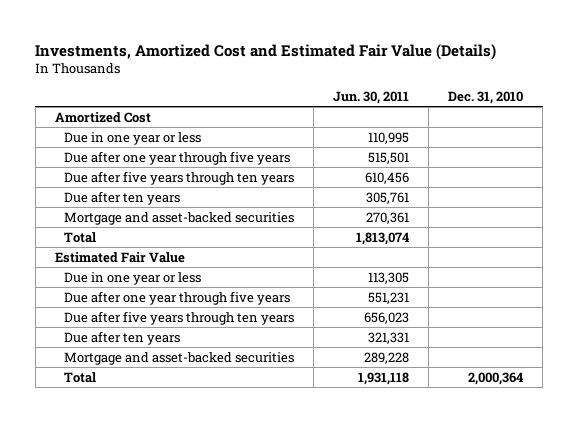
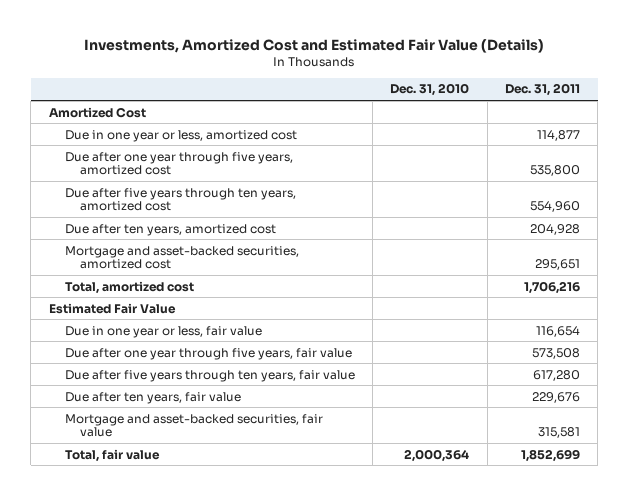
[333,91,410,105] Jun. 30, 2011 -> none
none -> [505,83,581,97] Dec. 31, 2011
[63,131,201,145] Due in one year or less -> [64,129,297,142] Due in one year or less, amortized cost
[63,150,290,165] Due after one year through five years -> [64,151,293,176] Due after one year through five years, amortized cost
[63,170,294,185] Due after five years through ten years -> [64,187,296,212] Due after five years through ten years, amortized cost
[63,190,180,205] Due after ten years -> [64,223,276,236] Due after ten years, amortized cost
[63,211,294,225] Mortgage and asset-backed securities -> [64,245,299,270] Mortgage and asset-backed securities, amortized cost
[63,231,96,243] Total -> [64,280,194,294] Total, amortized cost
[63,271,201,285] Due in one year or less -> [64,325,262,338] Due in one year or less, fair value
[63,290,290,305] Due after one year through five years -> [64,347,352,360] Due after one year through five years, fair value
[63,310,294,325] Due after five years through ten years -> [64,369,355,382] Due after five years through ten years, fair value
[63,330,180,345] Due after ten years -> [64,391,241,404] Due after ten years, fair value
[63,351,294,365] Mortgage and asset-backed securities -> [64,413,323,438] Mortgage and asset-backed securities, fair value
[63,371,96,383] Total -> [64,448,160,462] Total, fair value

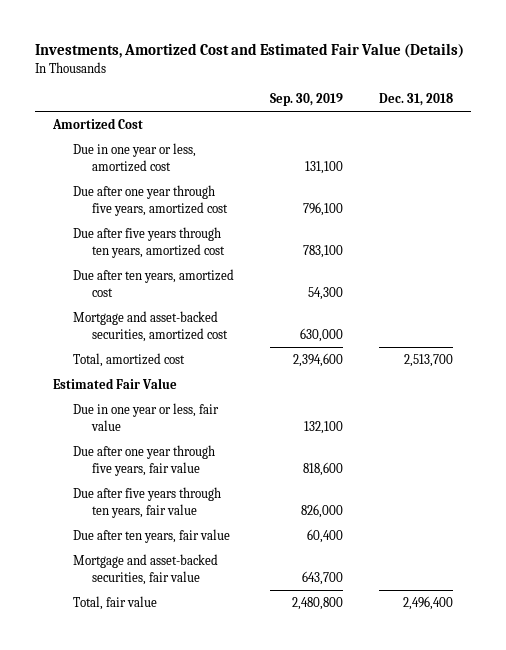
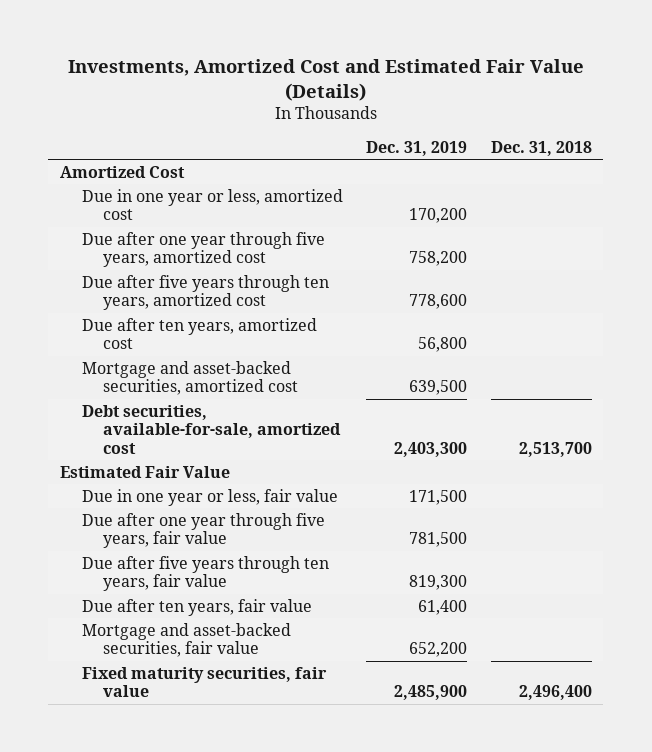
[269,92,343,106] Sep. 30, 2019 -> none
none -> [366,141,468,157] Dec. 31, 2019
[72,352,185,367] Total, amortized cost -> [81,404,342,454] Debt securities, available-for-sale, amortized cost
[72,595,157,610] Total, fair value -> [81,666,327,698] Fixed maturity securities, fair value

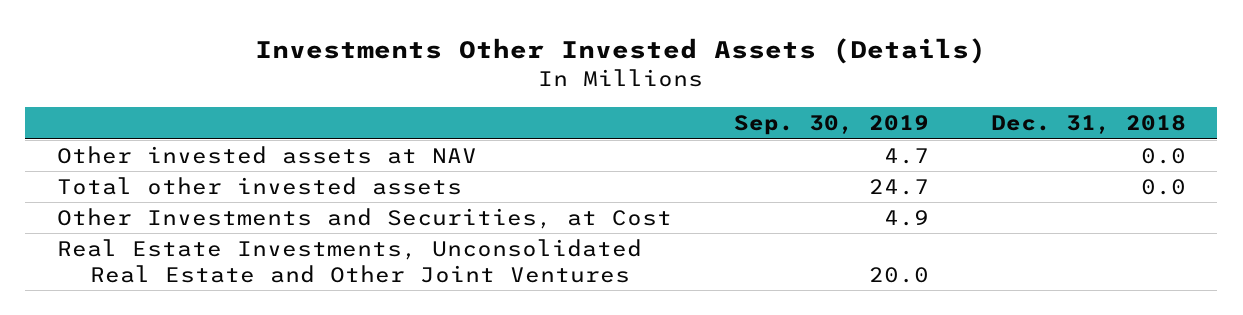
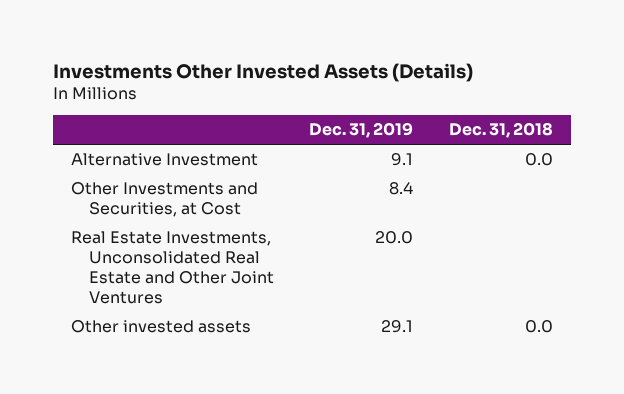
[733,115,929,136] Sep. 30, 2019 -> none
none -> [309,122,414,139] Dec. 31, 2019
[56,177,462,196] Total other invested assets -> none
[56,146,477,165] Other invested assets at NAV -> [70,153,258,167] Alternative Investment
none -> [70,320,251,334] Other invested assets

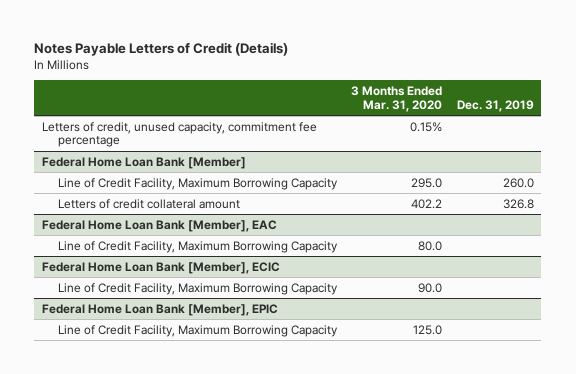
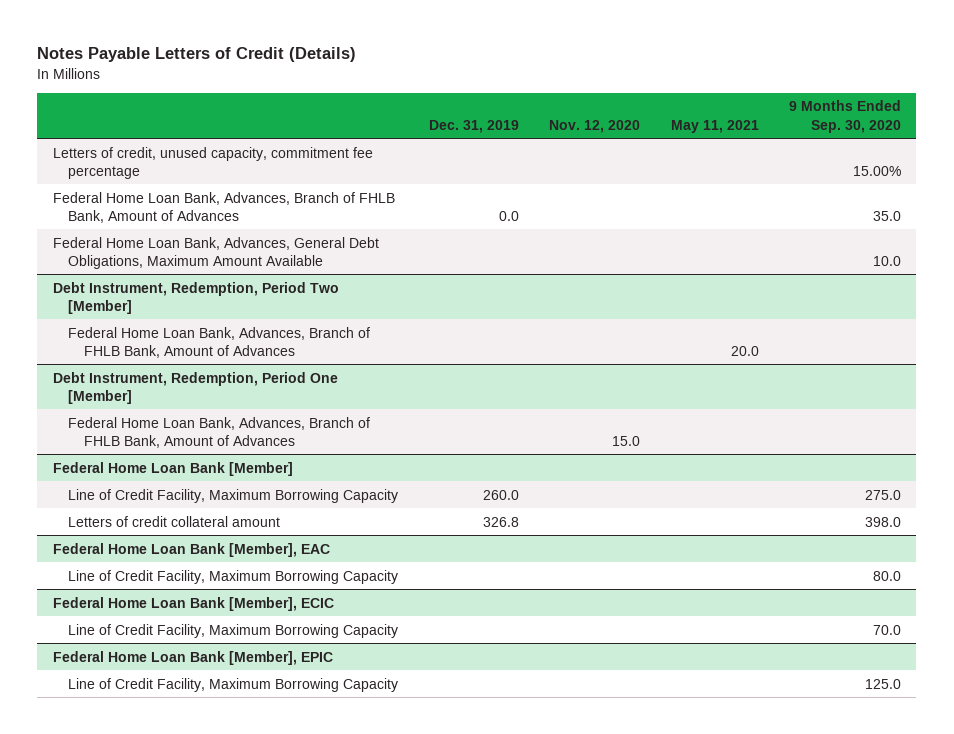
[351,86,443,112] 3 Months Ended Mar. 31, 2020 -> none
none -> [549,119,641,133] Nov. 12, 2020
none -> [670,119,759,133] May 11, 2021
none -> [789,100,902,133] 9 Months Ended Sep. 30, 2020
none -> [52,191,395,223] Federal Home Loan Bank, Advances, Branch of FHLB Bank, Amount of Advances
none -> [52,236,379,269] Federal Home Loan Bank, Advances, General Debt Obligations, Maximum Amount Available
none -> [52,281,339,314] Debt Instrument, Redemption, Period Two [Member]
none -> [68,326,371,358] Federal Home Loan Bank, Advances, Branch of FHLB Bank, Amount of Advances
none -> [52,371,338,404] Debt Instrument, Redemption, Period One [Member]
none -> [68,416,371,448] Federal Home Loan Bank, Advances, Branch of FHLB Bank, Amount of Advances

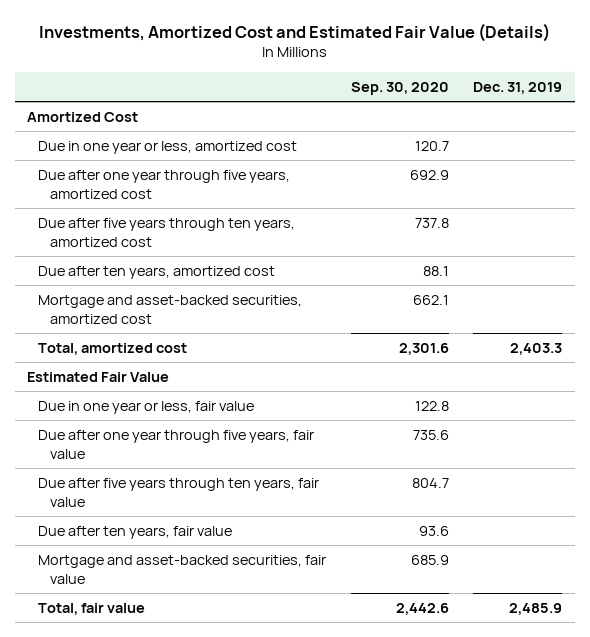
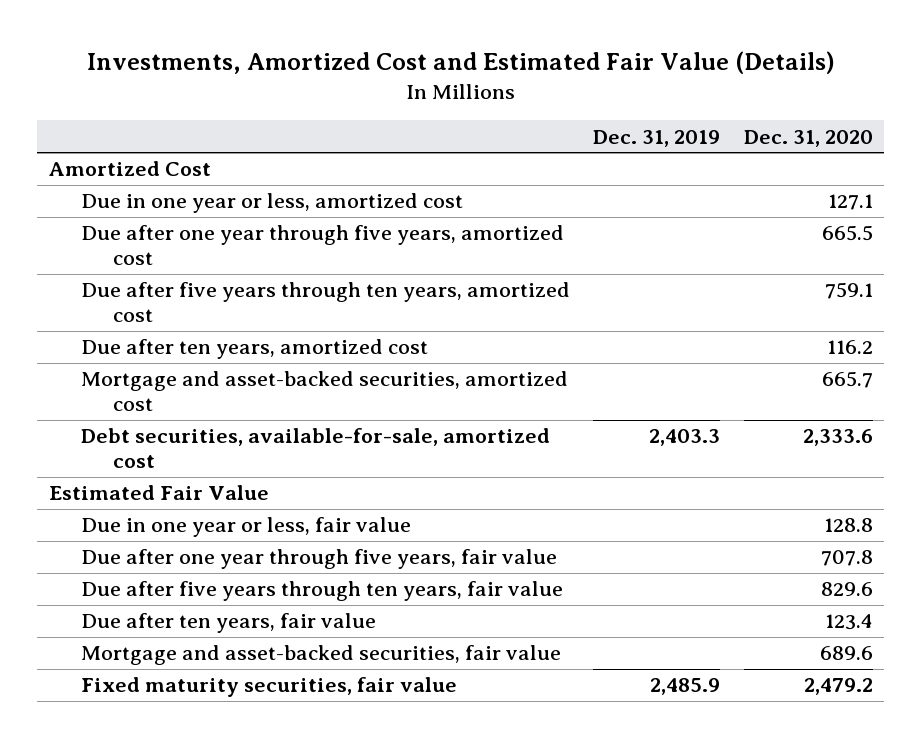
[350,81,449,95] Sep. 30, 2020 -> none
none -> [743,129,873,147] Dec. 31, 2020
[38,342,188,355] Total, amortized cost -> [80,428,550,469] Debt securities, available-for-sale, amortized cost
[38,602,146,615] Total, fair value -> [80,677,457,698] Fixed maturity securities, fair value

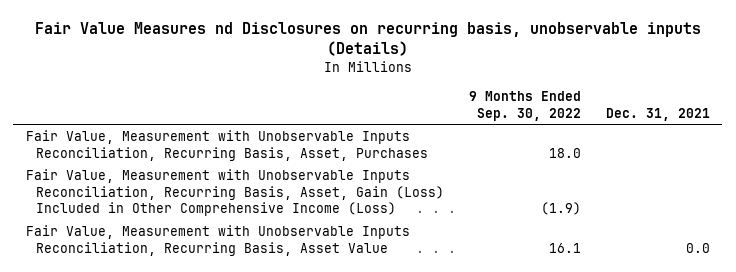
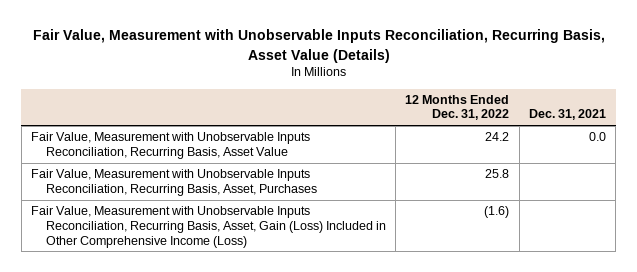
[34,21,701,57] Fair Value Measures nd Disclosures on recurring basis, unobservable inputs (Details) -> [32,29,605,63] Fair Value, Measurement with Unobservable Inputs Reconciliation, Recurring Basis, Asset Value (Details)
[468,91,581,121] 9 Months Ended Sep. 30, 2022 -> none
none -> [405,94,510,121] 12 Months Ended Dec. 31, 2022
[25,224,410,256] Fair Value, Measurement with Unobservable Inputs Reconciliation, Recurring Basis, Asset Value -> [31,132,311,159] Fair Value, Measurement with Unobservable Inputs Reconciliation, Recurring Basis, Asset Value

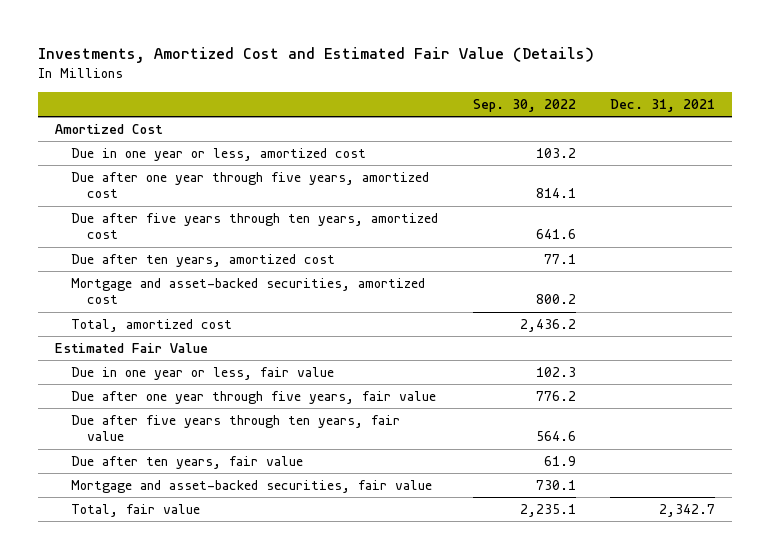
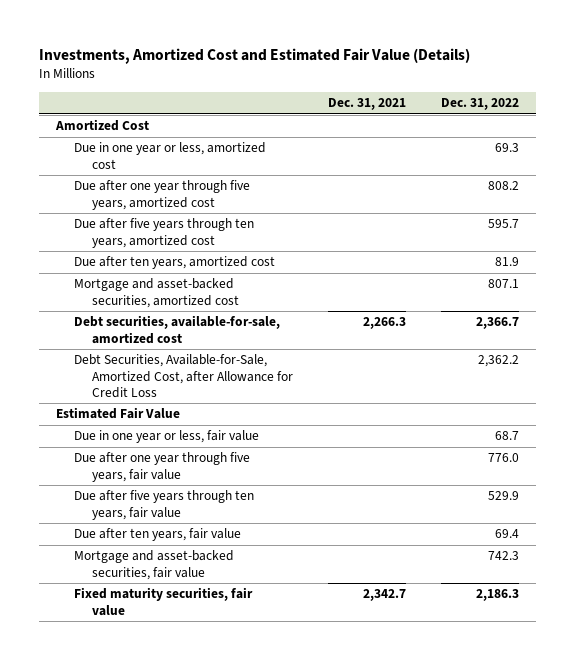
[472,98,576,112] Sep. 30, 2022 -> none
none -> [440,98,519,111] Dec. 31, 2022
none -> [74,315,281,344] Debt securities, available-for-sale, amortized cost
[71,318,233,332] Total, amortized cost -> [74,354,294,398] Debt Securities, Available-for-Sale, Amortized Cost, after Allowance for Credit Loss
[71,503,201,517] Total, fair value -> [74,587,254,616] Fixed maturity securities, fair value

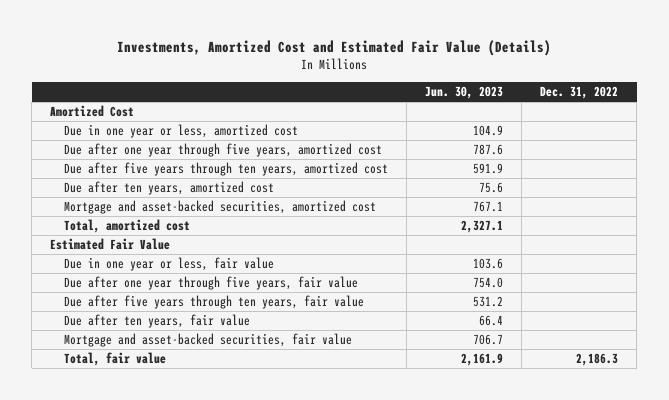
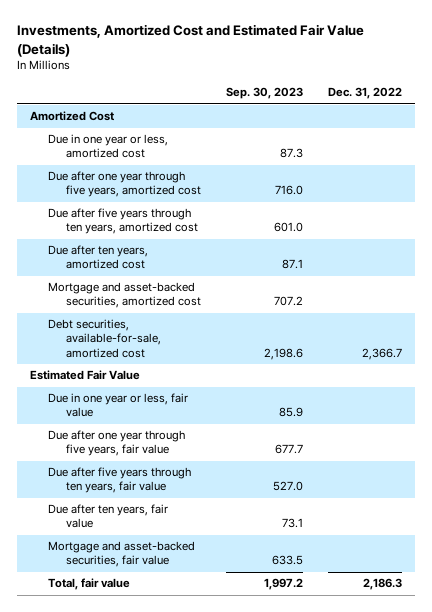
[425,85,504,99] Jun. 30, 2023 -> none
none -> [226,87,304,100] Sep. 30, 2023
[63,219,190,234] Total, amortized cost -> none
none -> [48,319,162,358] Debt securities, available-for-sale, amortized cost

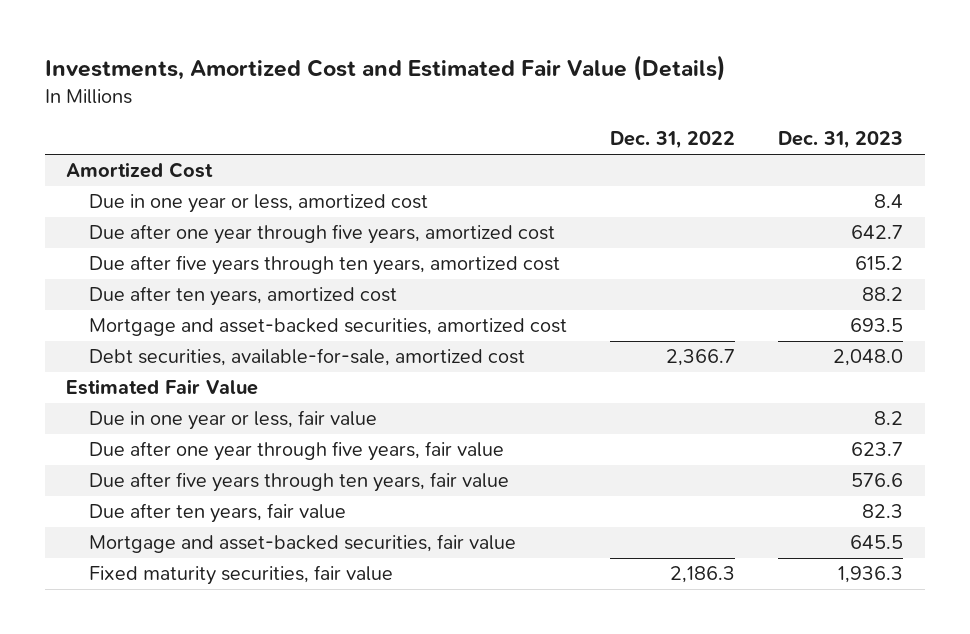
[226,87,304,100] Sep. 30, 2023 -> none
none -> [778,131,904,150] Dec. 31, 2023
[48,578,131,591] Total, fair value -> [88,565,393,586] Fixed maturity securities, fair value

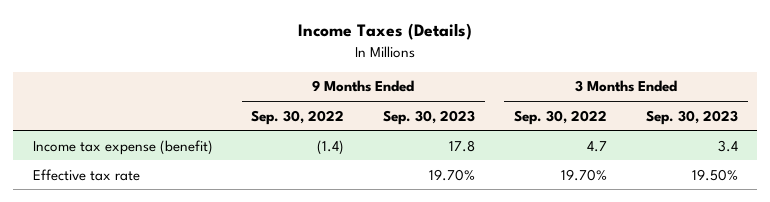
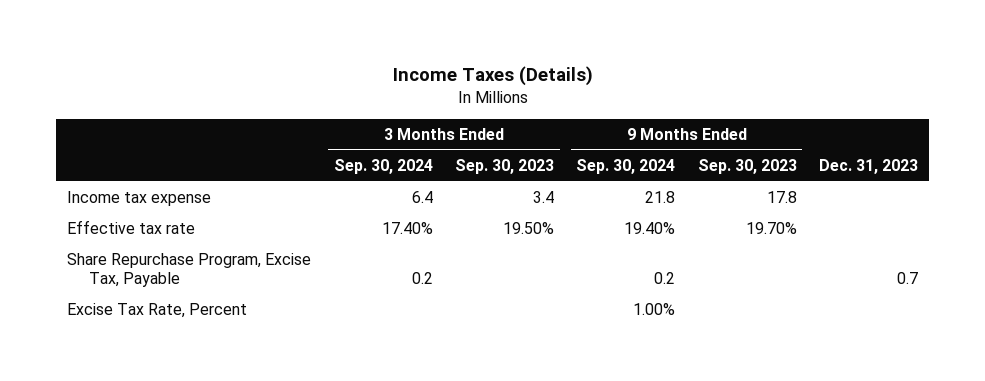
[251,109,345,125] Sep. 30, 2022 -> none
[514,109,608,125] Sep. 30, 2022 -> none
none -> [333,158,433,174] Sep. 30, 2024
none -> [576,158,676,174] Sep. 30, 2024
none -> [819,158,919,174] Dec. 31, 2023
[32,139,213,155] Income tax expense (benefit) -> [67,191,212,207] Income tax expense
none -> [67,253,312,288] Share Repurchase Program, Excise Tax, Payable
none -> [67,303,248,319] Excise Tax Rate, Percent

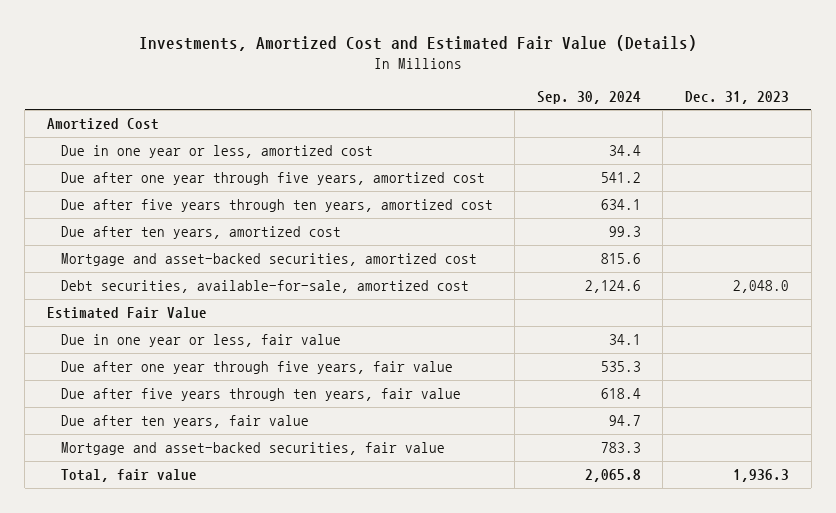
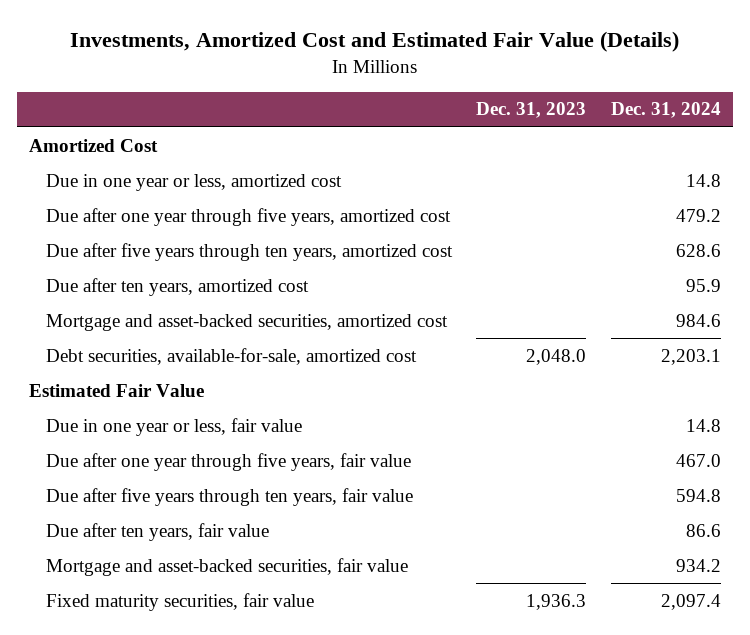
[536,90,641,104] Sep. 30, 2024 -> none
none -> [610,102,721,119] Dec. 31, 2024
[60,469,197,483] Total, fair value -> [46,592,315,611] Fixed maturity securities, fair value

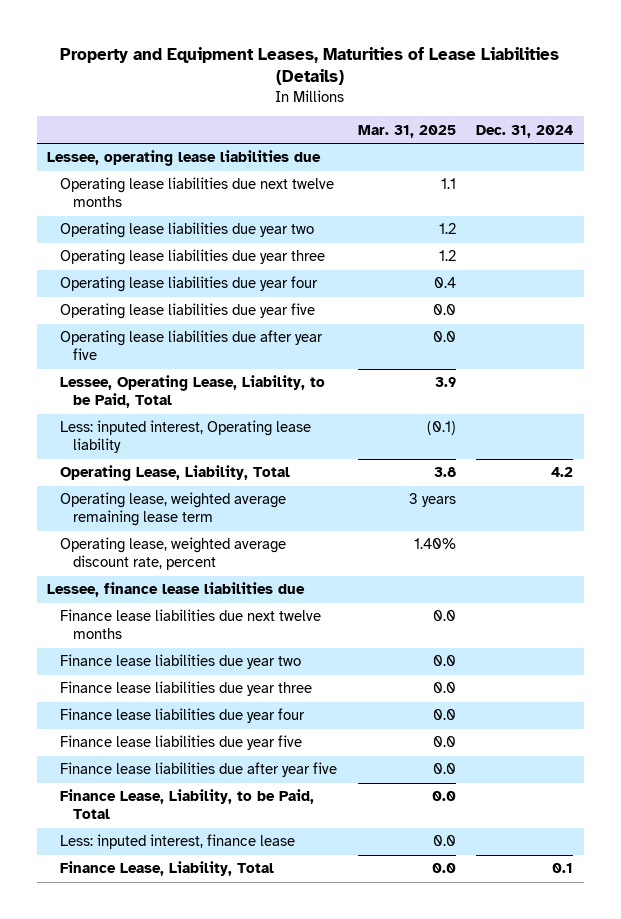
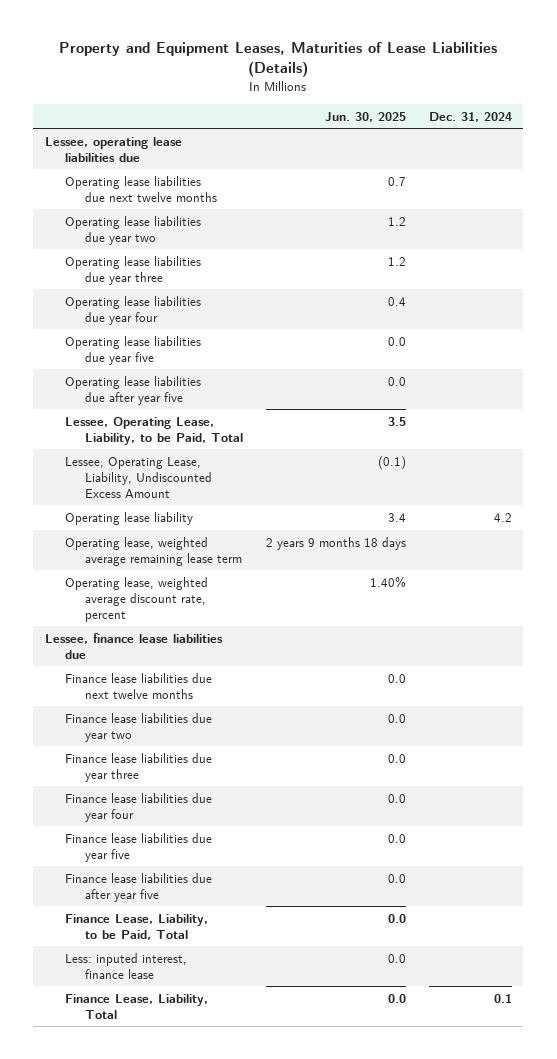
[357,124,456,138] Mar. 31, 2025 -> none
none -> [324,111,406,122] Jun. 30, 2025
[60,420,312,454] Less: inputed interest, Operating lease liability -> [64,456,213,498] Lessee, Operating Lease, Liability, Undiscounted Excess Amount
[60,465,291,482] Operating Lease, Liability, Total -> [64,511,193,525] Operating lease liability

